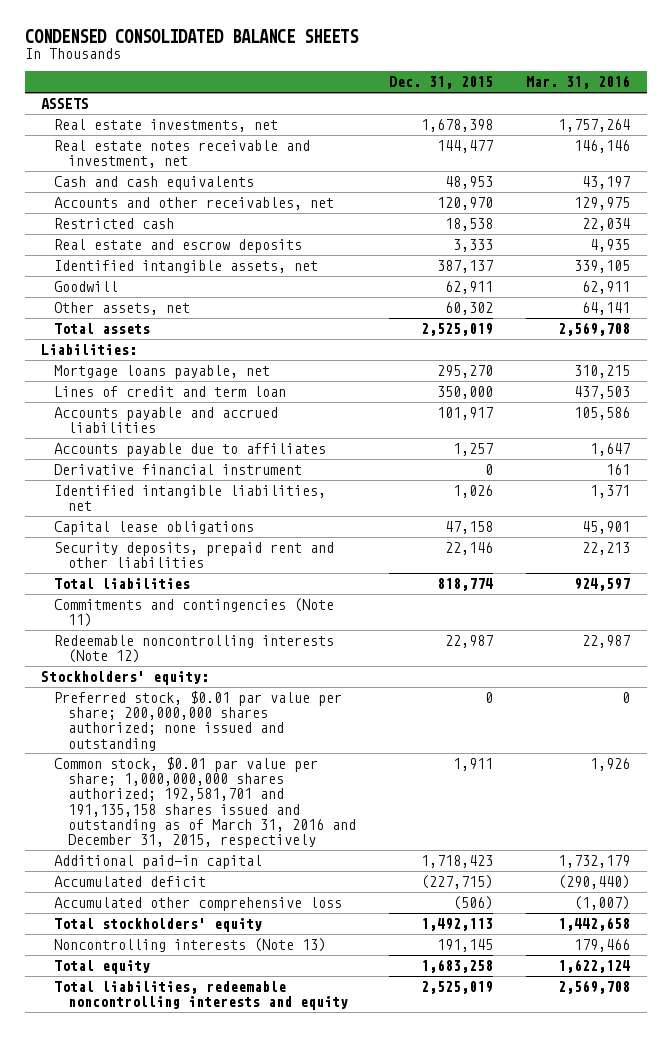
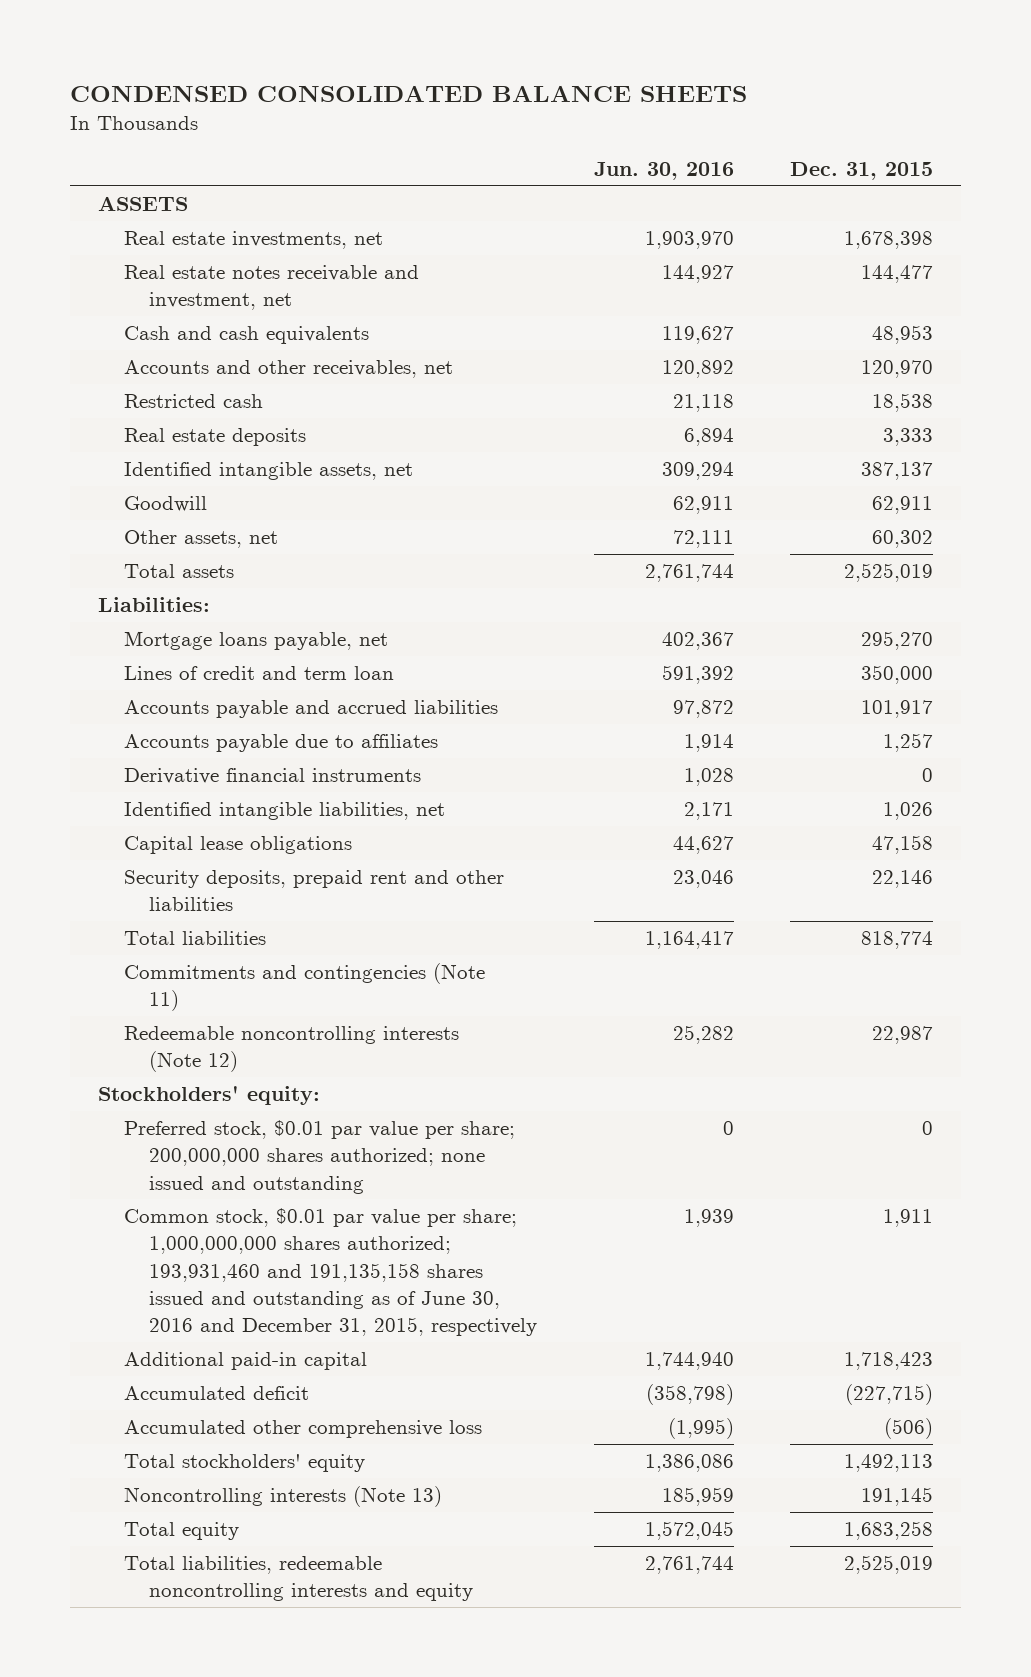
[525,75,630,90] Mar. 31, 2016 -> none
none -> [593,161,734,180] Jun. 30, 2016
[54,238,303,253] Real estate and escrow deposits -> [123,428,306,447] Real estate deposits
[54,463,303,475] Derivative financial instrument -> [123,768,421,785] Derivative financial instruments
[54,756,356,848] Common stock, $0.01 par value per share; 1,000,000,000 shares authorized; 192,581,701 and 191,135,158 shares issued and outstanding as of March 31, 2016 and December 31, 2015, respectively -> [123,1208,538,1336] Common stock, $0.01 par value per share; 1,000,000,000 shares authorized; 193,931,460 and 191,135,158 shares issued and outstanding as of June 30, 2016 and December 31, 2015, respectively

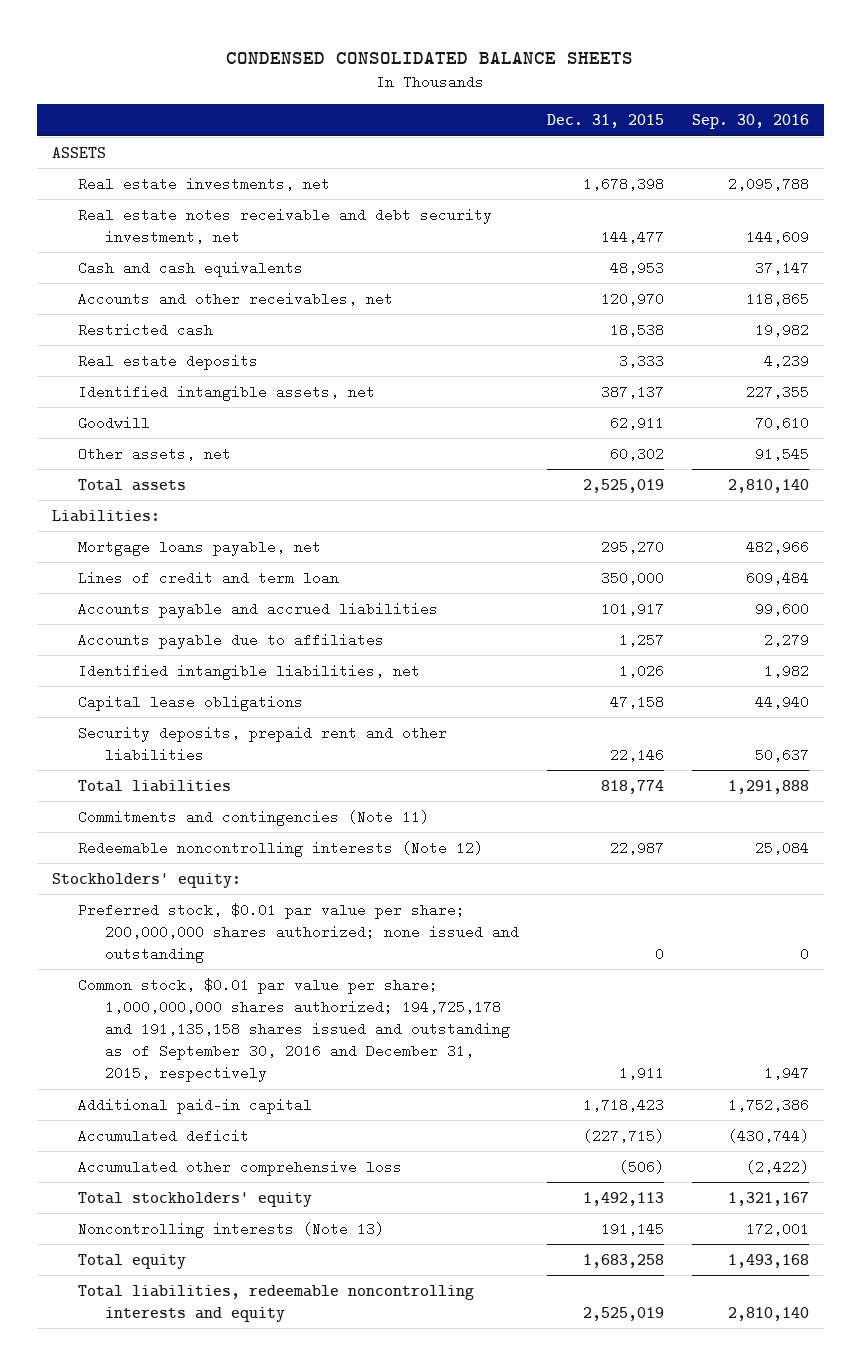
[593,161,734,180] Jun. 30, 2016 -> none
none -> [692,114,810,130] Sep. 30, 2016
[123,265,419,311] Real estate notes receivable and investment, net -> [78,207,493,244] Real estate notes receivable and debt security investment, net
[123,768,421,785] Derivative financial instruments -> none
[123,1208,538,1336] Common stock, $0.01 par value per share; 1,000,000,000 shares authorized; 193,931,460 and 191,135,158 shares issued and outstanding as of June 30, 2016 and December 31, 2015, respectively -> [78,977,511,1083] Common stock, $0.01 par value per share; 1,000,000,000 shares authorized; 194,725,178 and 191,135,158 shares issued and outstanding as of September 30, 2016 and December 31, 2015, respectively

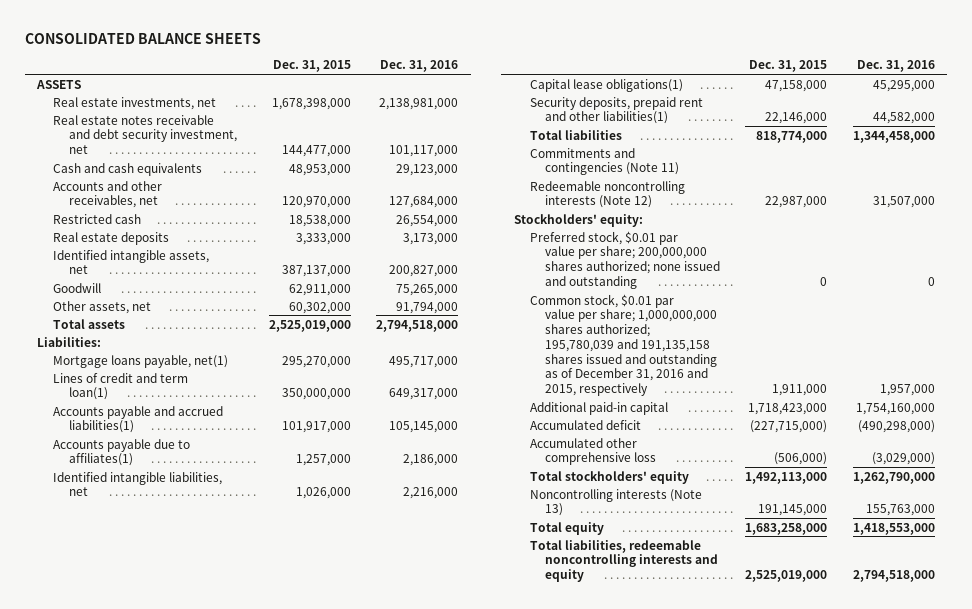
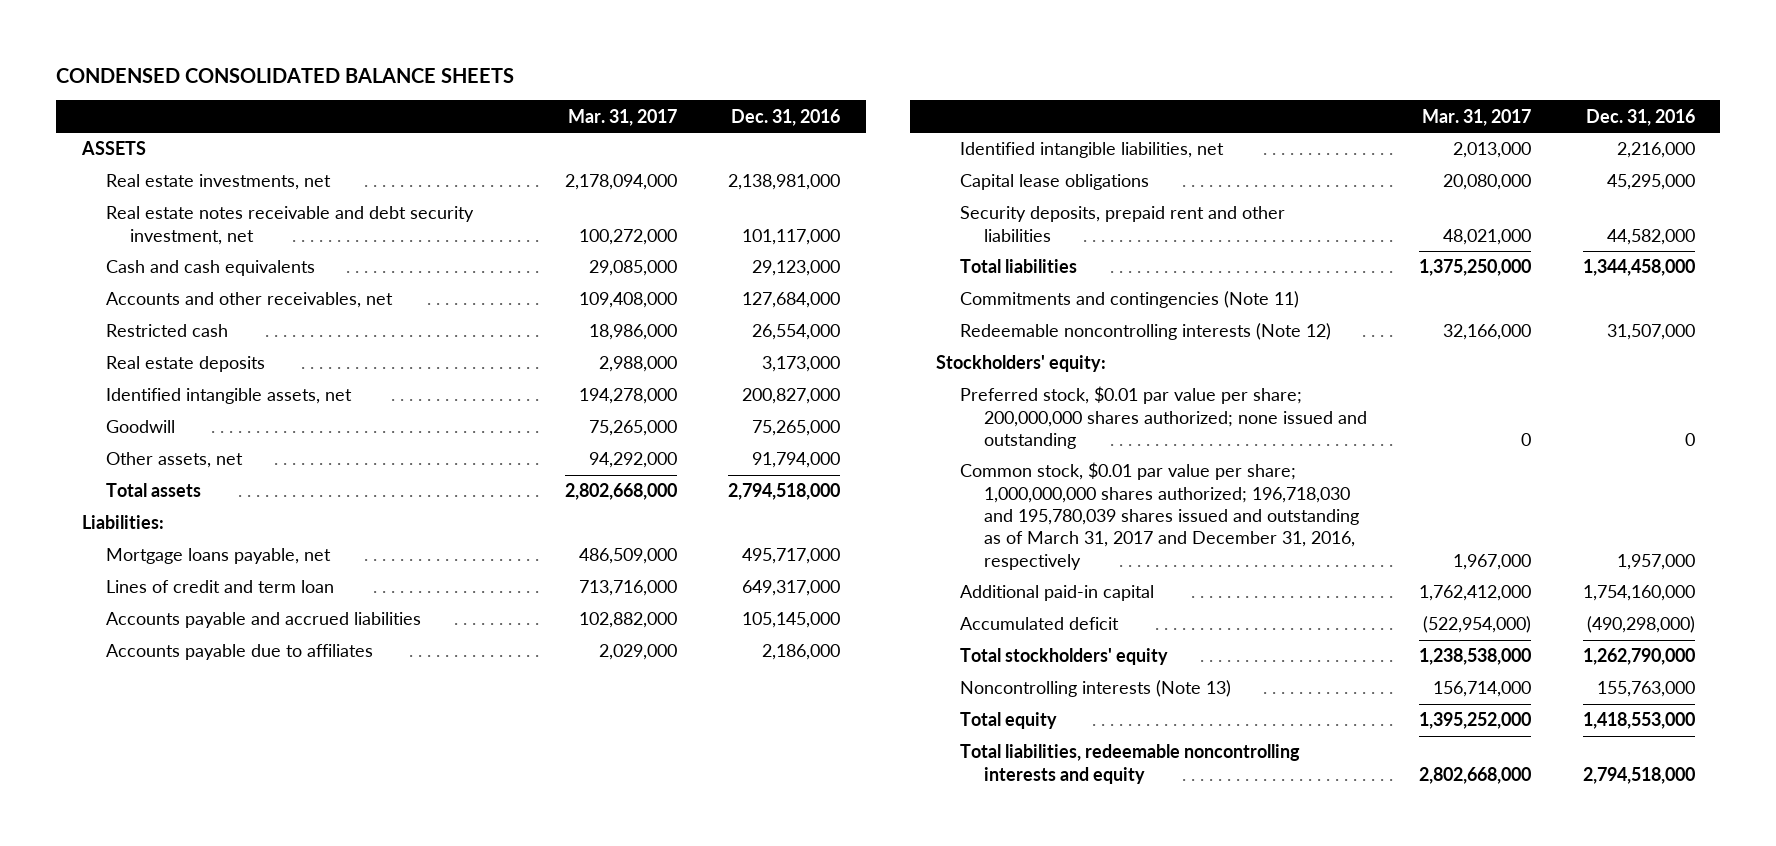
[24,32,261,44] CONSOLIDATED BALANCE SHEETS -> [55,67,514,83] CONDENSED CONSOLIDATED BALANCE SHEETS
[273,60,352,73] Dec. 31, 2015 -> none
none -> [567,108,677,126] Mar. 31, 2017
[53,354,229,368] Mortgage loans payable, net(1) -> [105,548,331,565] Mortgage loans payable, net
[53,372,189,401] Lines of credit and term loan(1) -> [105,580,334,594] Lines of credit and term loan
[53,405,224,434] Accounts payable and accrued liabilities(1) -> [105,612,421,629] Accounts payable and accrued liabilities
[53,438,191,467] Accounts payable due to affiliates(1) -> [105,644,373,661] Accounts payable due to affiliates
[529,78,683,92] Capital lease obligations(1) -> [960,174,1150,191] Capital lease obligations
[529,96,703,125] Security deposits, prepaid rent and other liabilities(1) -> [960,206,1286,242] Security deposits, prepaid rent and other liabilities
[529,293,718,397] Common stock, $0.01 par value per share; 1,000,000,000 shares authorized; 195,780,039 and 191,135,158 shares issued and outstanding as of December 31, 2016 and 2015, respectively -> [960,462,1360,570] Common stock, $0.01 par value per share; 1,000,000,000 shares authorized; 196,718,030 and 195,780,039 shares issued and outstanding as of March 31, 2017 and December 31, 2016, respectively
[529,437,657,466] Accumulated other comprehensive loss -> none

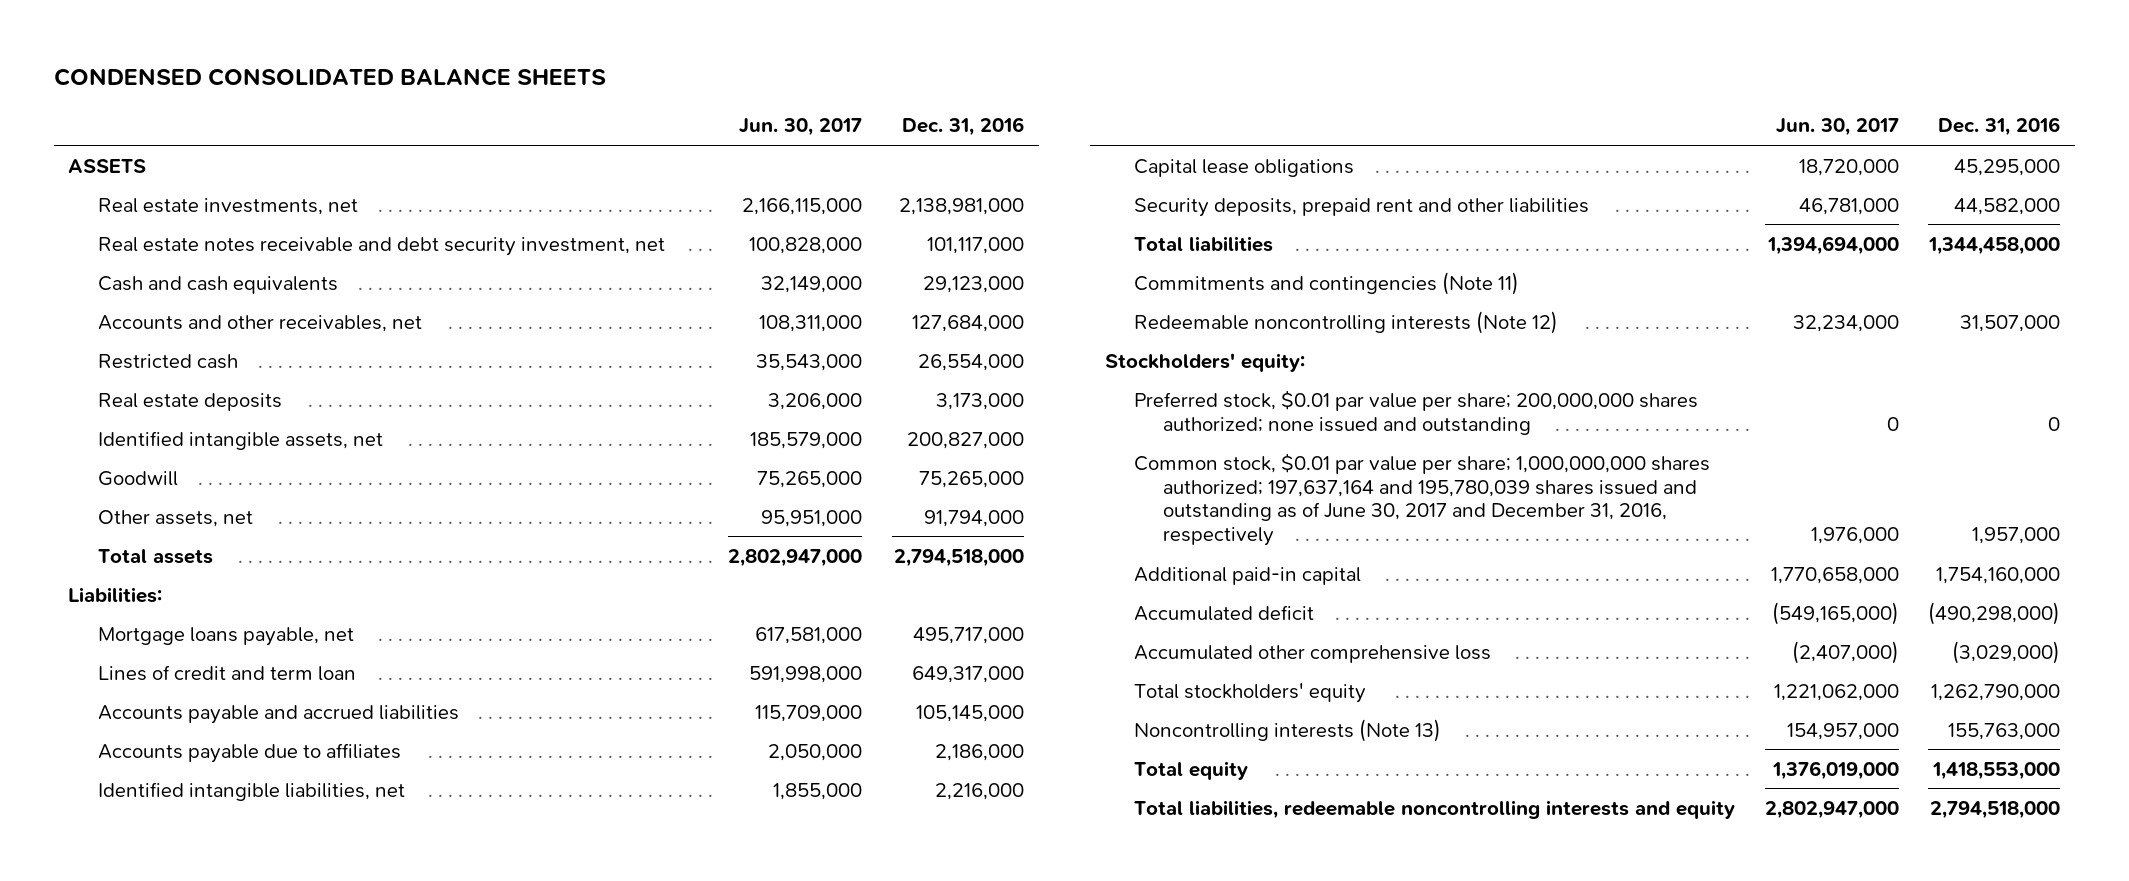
[567,108,677,126] Mar. 31, 2017 -> none
none -> [739,118,863,137] Jun. 30, 2017
[960,462,1360,570] Common stock, $0.01 par value per share; 1,000,000,000 shares authorized; 196,718,030 and 195,780,039 shares issued and outstanding as of March 31, 2017 and December 31, 2016, respectively -> [1133,452,1710,547] Common stock, $0.01 par value per share; 1,000,000,000 shares authorized; 197,637,164 and 195,780,039 shares issued and outstanding as of June 30, 2017 and December 31, 2016, respectively
none -> [1133,644,1491,663] Accumulated other comprehensive loss

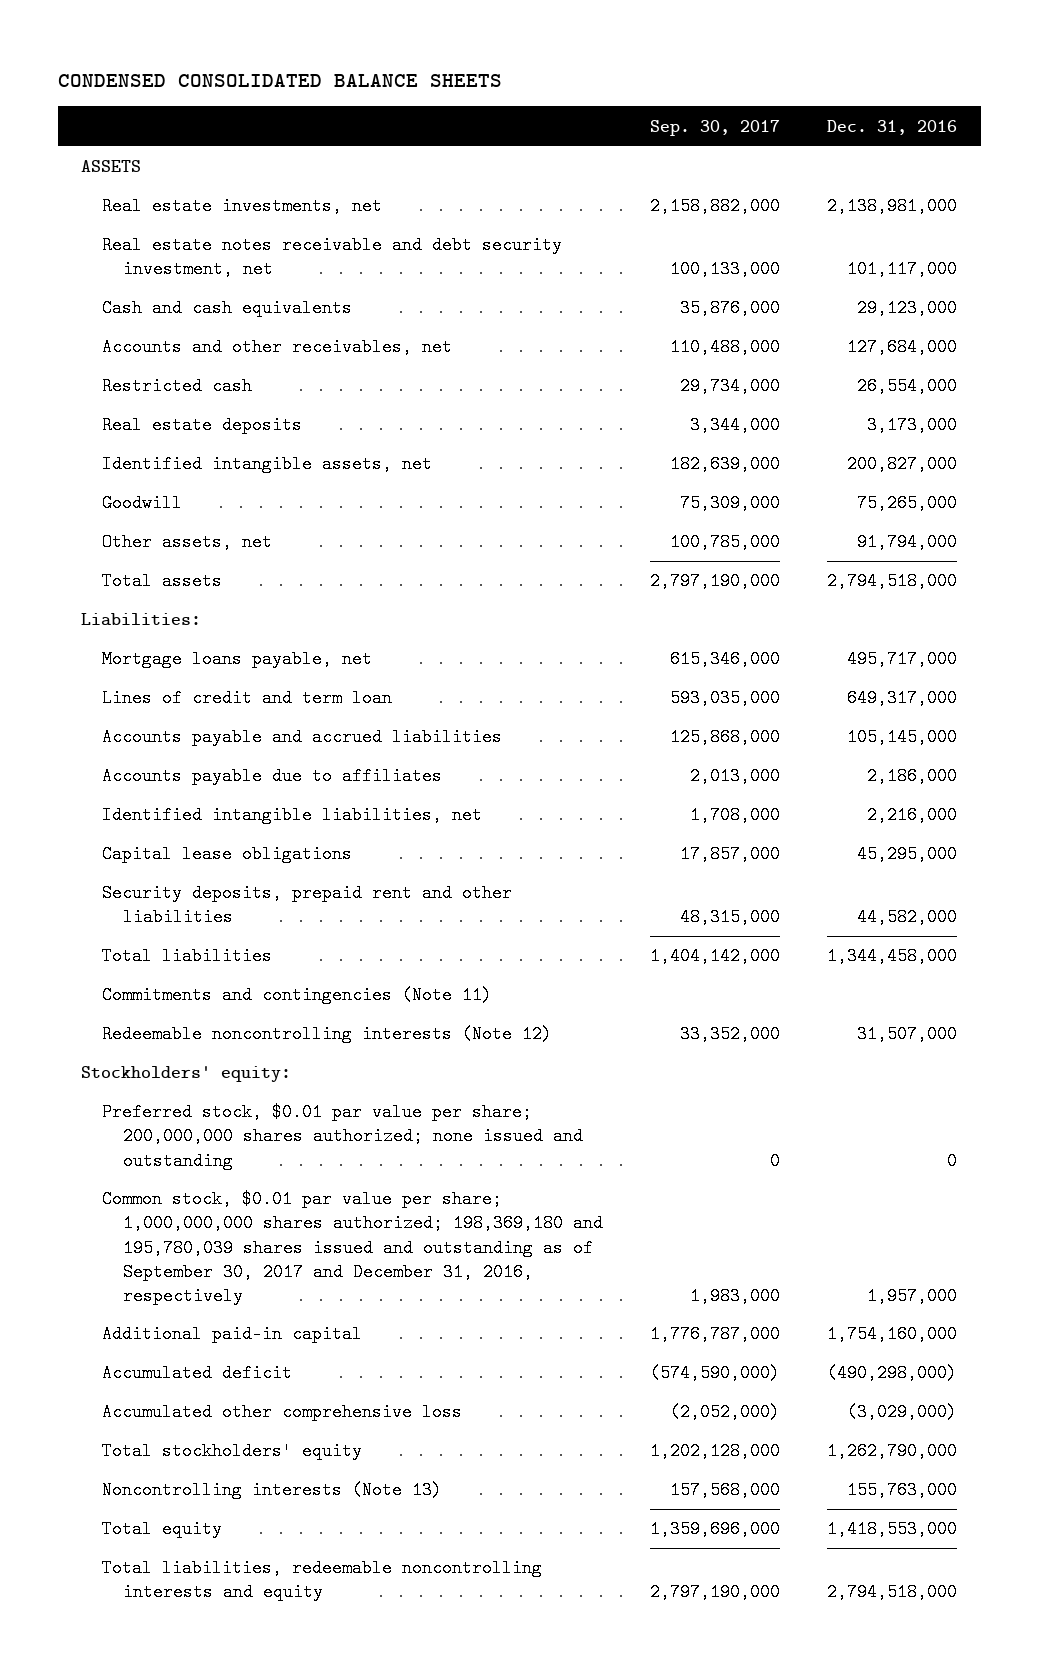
[739,118,863,137] Jun. 30, 2017 -> none
none -> [650,119,781,136] Sep. 30, 2017
[1133,452,1710,547] Common stock, $0.01 par value per share; 1,000,000,000 shares authorized; 197,637,164 and 195,780,039 shares issued and outstanding as of June 30, 2017 and December 31, 2016, respectively -> [102,1190,603,1305] Common stock, $0.01 par value per share; 1,000,000,000 shares authorized; 198,369,180 and 195,780,039 shares issued and outstanding as of September 30, 2017 and December 31, 2016, respectively

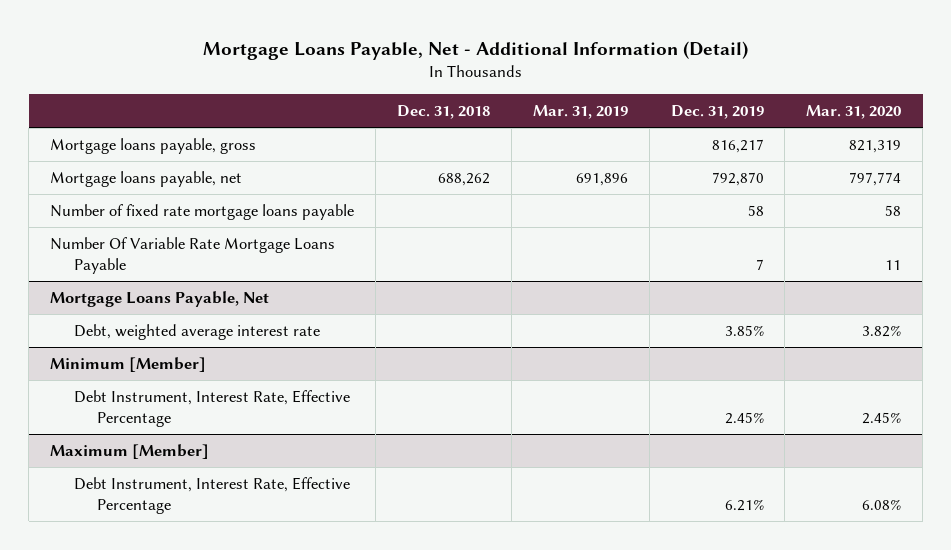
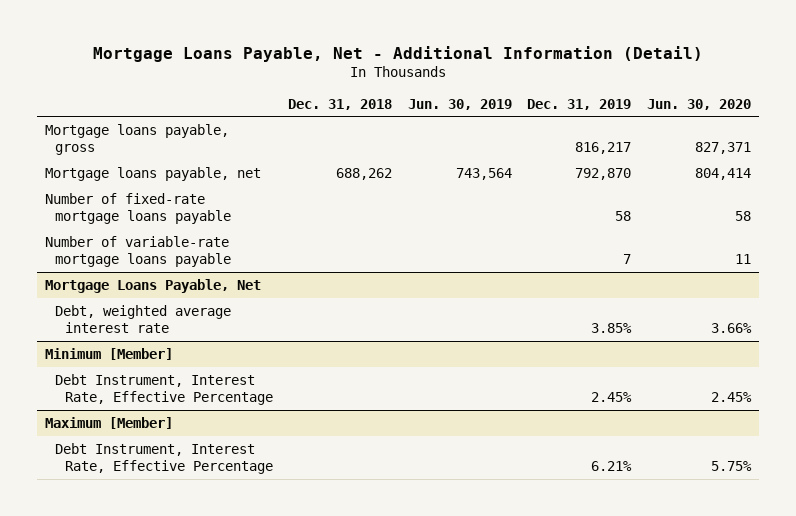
[532,105,628,120] Mar. 31, 2019 -> none
[806,105,902,120] Mar. 31, 2020 -> none
none -> [407,98,512,110] Jun. 30, 2019
none -> [646,98,751,110] Jun. 30, 2020
[50,204,355,221] Number of fixed rate mortgage loans payable -> [44,192,231,225] Number of fixed-rate mortgage loans payable
[50,237,336,274] Number Of Variable Rate Mortgage Loans Payable -> [44,235,231,268] Number of variable-rate mortgage loans payable

